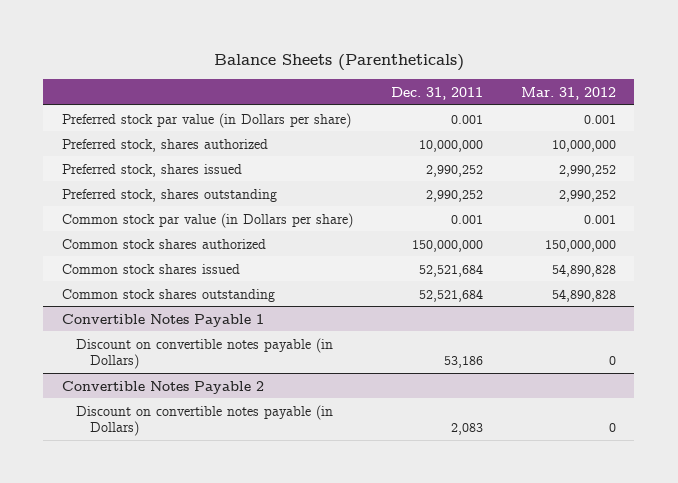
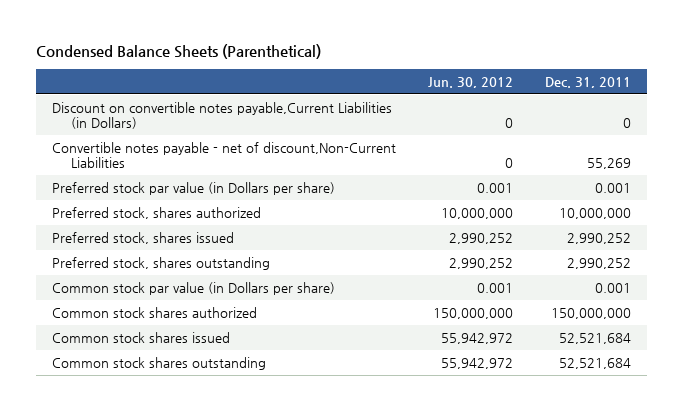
[213,54,464,72] Balance Sheets (Parentheticals) -> [35,43,321,59] Condensed Balance Sheets (Parenthetical)
[520,86,616,100] Mar. 31, 2012 -> none
none -> [428,76,514,88] Jun. 30, 2012
none -> [51,101,392,129] Discount on convertible notes payable,Current Liabilities (in Dollars)
none -> [51,141,396,168] Convertible notes payable - net of discount,Non-Current Liabilities
[62,313,265,327] Convertible Notes Payable 1 -> none
[76,337,334,370] Discount on convertible notes payable (in Dollars) -> none
[62,380,265,394] Convertible Notes Payable 2 -> none
[76,404,334,437] Discount on convertible notes payable (in Dollars) -> none

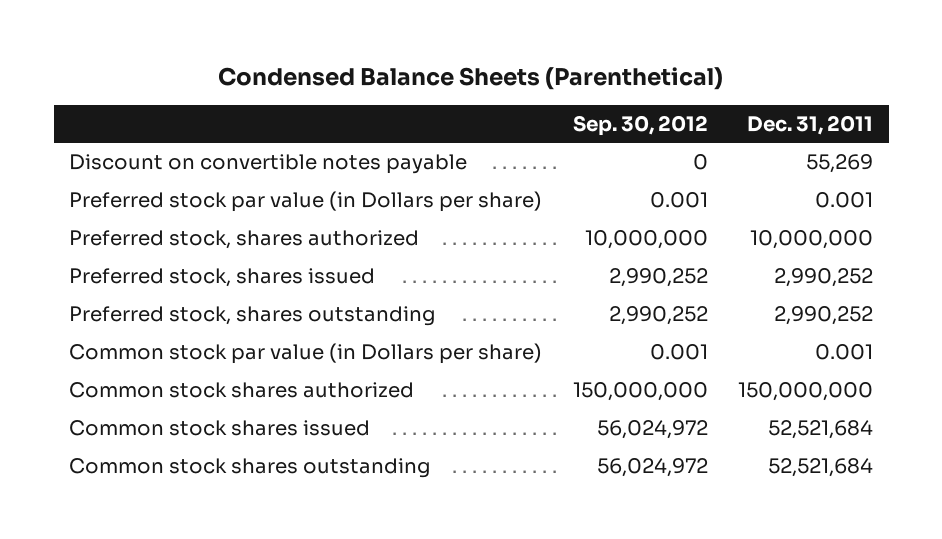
[428,76,514,88] Jun. 30, 2012 -> none
none -> [572,114,708,136] Sep. 30, 2012
[51,141,396,168] Convertible notes payable - net of discount,Non-Current Liabilities -> none
[51,101,392,129] Discount on convertible notes payable,Current Liabilities (in Dollars) -> [69,154,468,175] Discount on convertible notes payable
[623,117,632,128] 0 -> [806,154,874,174] 55,269

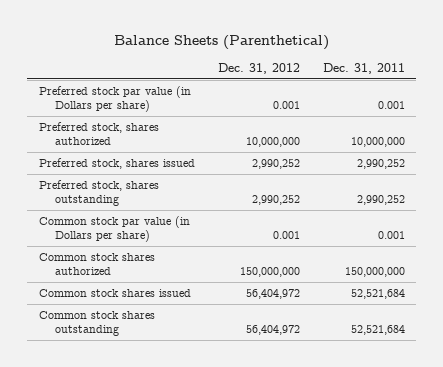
[218,66,724,90] Condensed Balance Sheets (Parenthetical) -> [113,35,329,51] Balance Sheets (Parenthetical)
[572,114,708,136] Sep. 30, 2012 -> none
none -> [217,62,300,74] Dec. 31, 2012
[69,154,468,175] Discount on convertible notes payable -> none

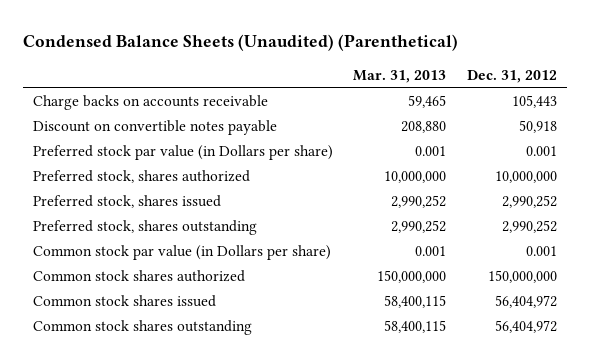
[113,35,329,51] Balance Sheets (Parenthetical) -> [22,33,458,51] Condensed Balance Sheets (Unaudited) (Parenthetical)
[322,62,405,74] Dec. 31, 2011 -> none
none -> [353,69,447,83] Mar. 31, 2013
none -> [33,94,269,110] Charge backs on accounts receivable
none -> [33,119,278,135] Discount on convertible notes payable

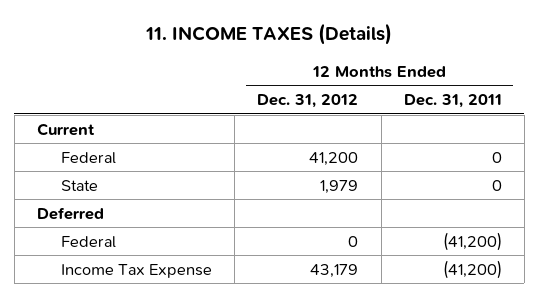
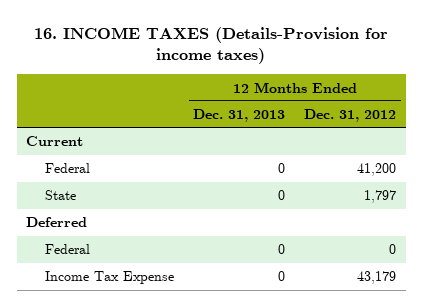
[145,23,393,46] 11. INCOME TAXES (Details) -> [34,26,389,65] 16. INCOME TAXES (Details-Provision for income taxes)
[403,94,502,109] Dec. 31, 2011 -> none
none -> [193,109,286,123] Dec. 31, 2013
[320,179,359,194] 1,979 -> [364,190,397,204] 1,797

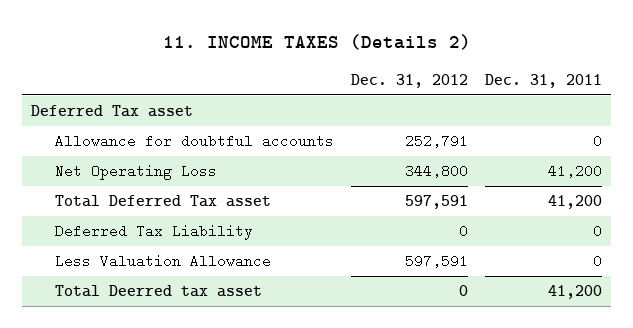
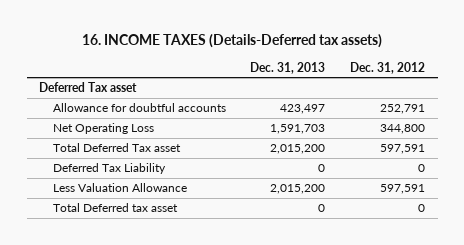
[162,34,471,51] 11. INCOME TAXES (Details 2) -> [82,34,383,49] 16. INCOME TAXES (Details-Deferred tax assets)
[485,74,603,89] Dec. 31, 2011 -> none
none -> [250,61,326,74] Dec. 31, 2013
[55,284,263,297] Total Deerred tax asset -> [52,203,178,213] Total Deferred tax asset

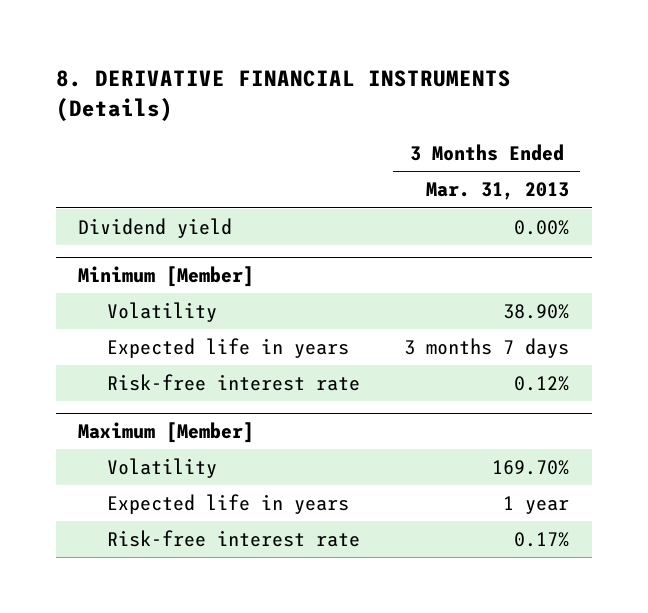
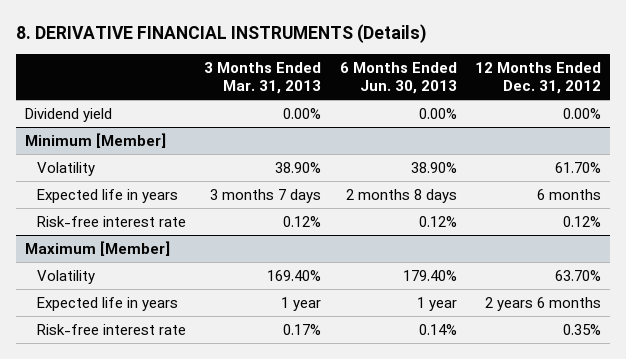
none -> [339,62,457,95] 6 Months Ended Jun. 30, 2013
none -> [474,62,601,95] 12 Months Ended Dec. 31, 2012
[492,459,570,475] 169.70% -> [267,269,322,281] 169.40%

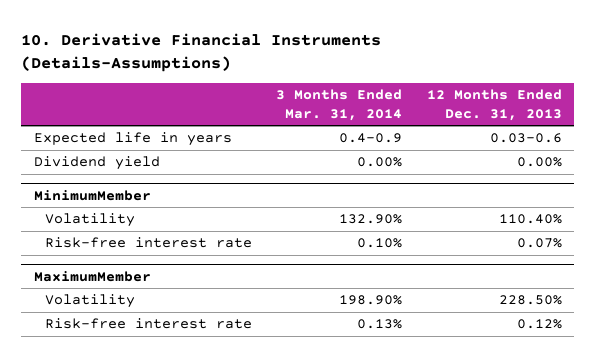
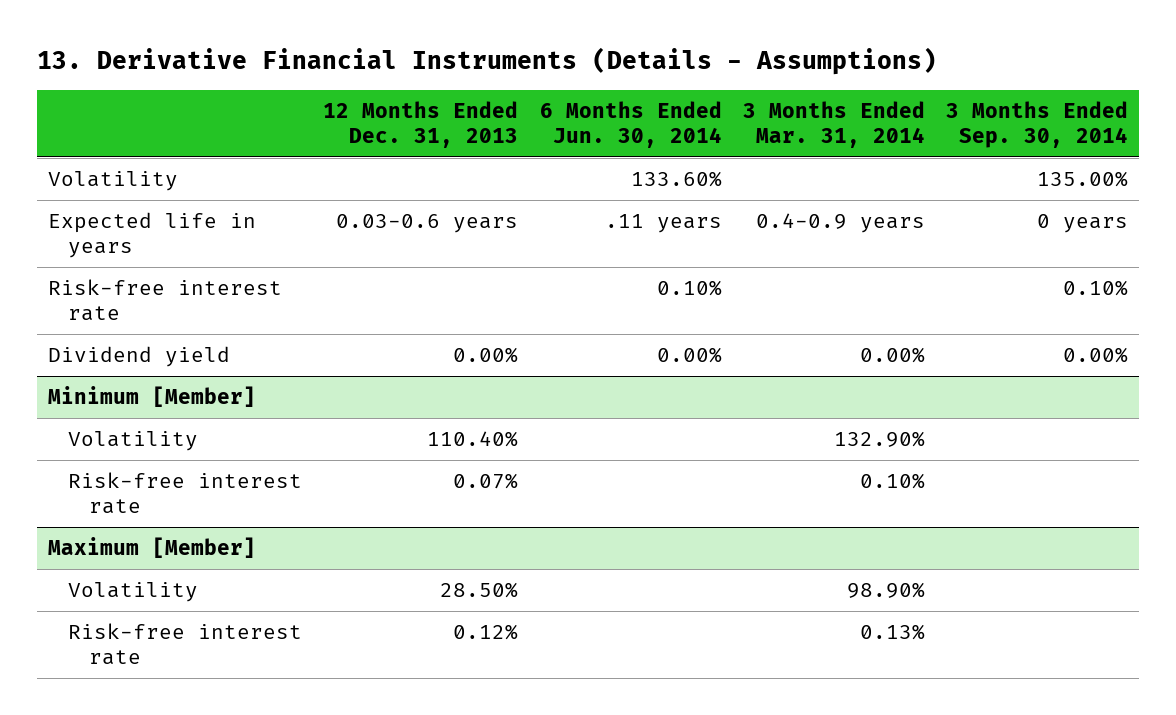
[21,32,382,72] 10. Derivative Financial Instruments (Details-Assumptions) -> [36,47,937,76] 13. Derivative Financial Instruments (Details - Assumptions)
none -> [539,100,722,149] 6 Months Ended Jun. 30, 2014
none -> [946,100,1129,149] 3 Months Ended Sep. 30, 2014
none -> [47,171,178,192] Volatility
[339,133,403,144] 0.4-0.9 -> [756,213,926,234] 0.4-0.9 years
[489,133,562,144] 0.03-0.6 -> [336,214,519,234] 0.03-0.6 years
none -> [47,279,282,322] Risk-free interest rate
[33,189,151,201] MinimumMember -> none
none -> [47,386,256,408] Minimum [Member]
[33,270,151,282] MaximumMember -> none
none -> [47,537,256,559] Maximum [Member]
[339,295,403,306] 198.90% -> [847,582,926,599] 98.90%
[498,295,562,306] 228.50% -> [440,582,519,599] 28.50%

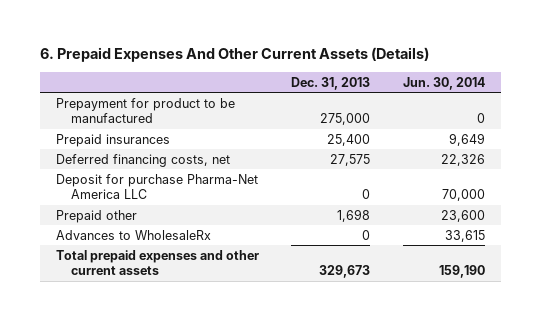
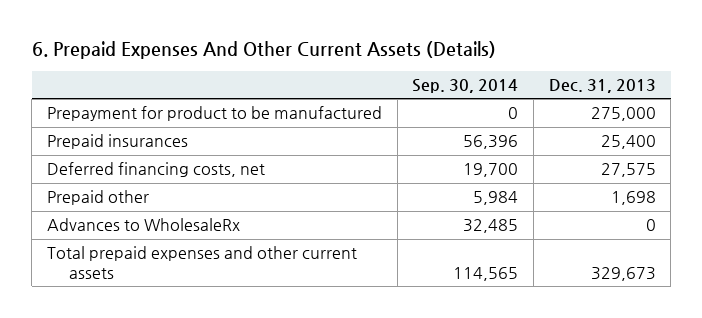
[402,76,485,90] Jun. 30, 2014 -> none
none -> [412,78,519,93] Sep. 30, 2014
[56,173,259,200] Deposit for purchase Pharma-Net America LLC -> none

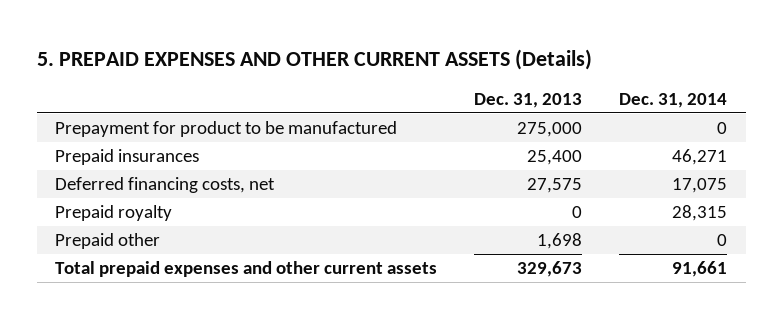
[31,41,496,60] 6. Prepaid Expenses And Other Current Assets (Details) -> [36,48,592,70] 5. PREPAID EXPENSES AND OTHER CURRENT ASSETS (Details)
[412,78,519,93] Sep. 30, 2014 -> none
none -> [619,92,728,108] Dec. 31, 2014
none -> [55,205,173,222] Prepaid royalty
[46,218,240,232] Advances to WholesaleRx -> none

